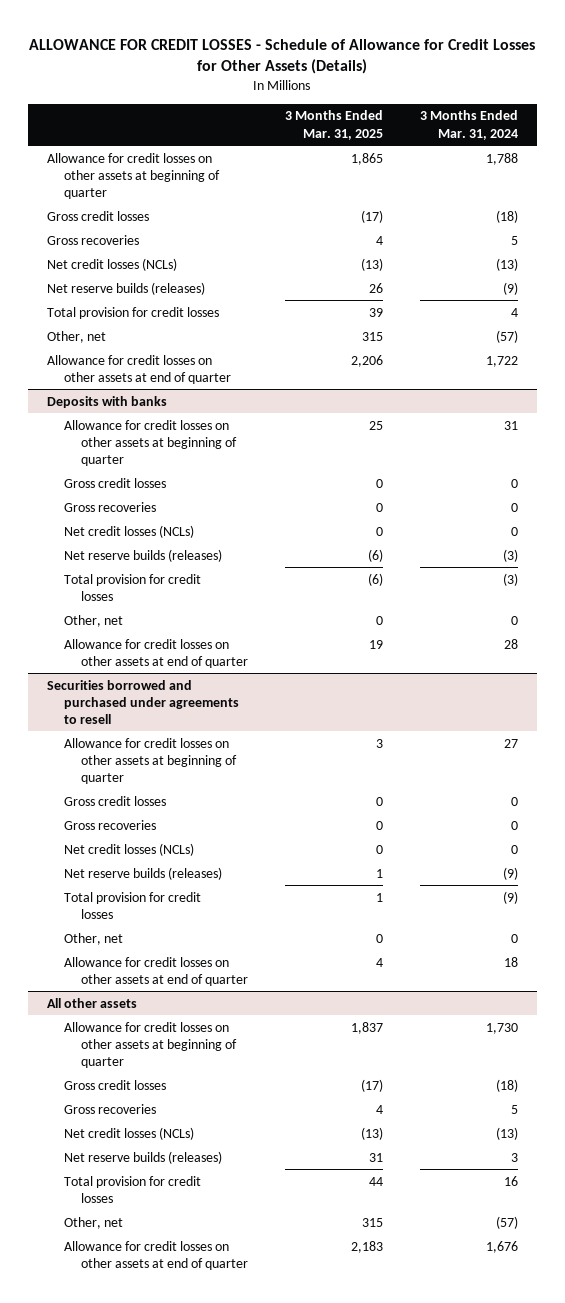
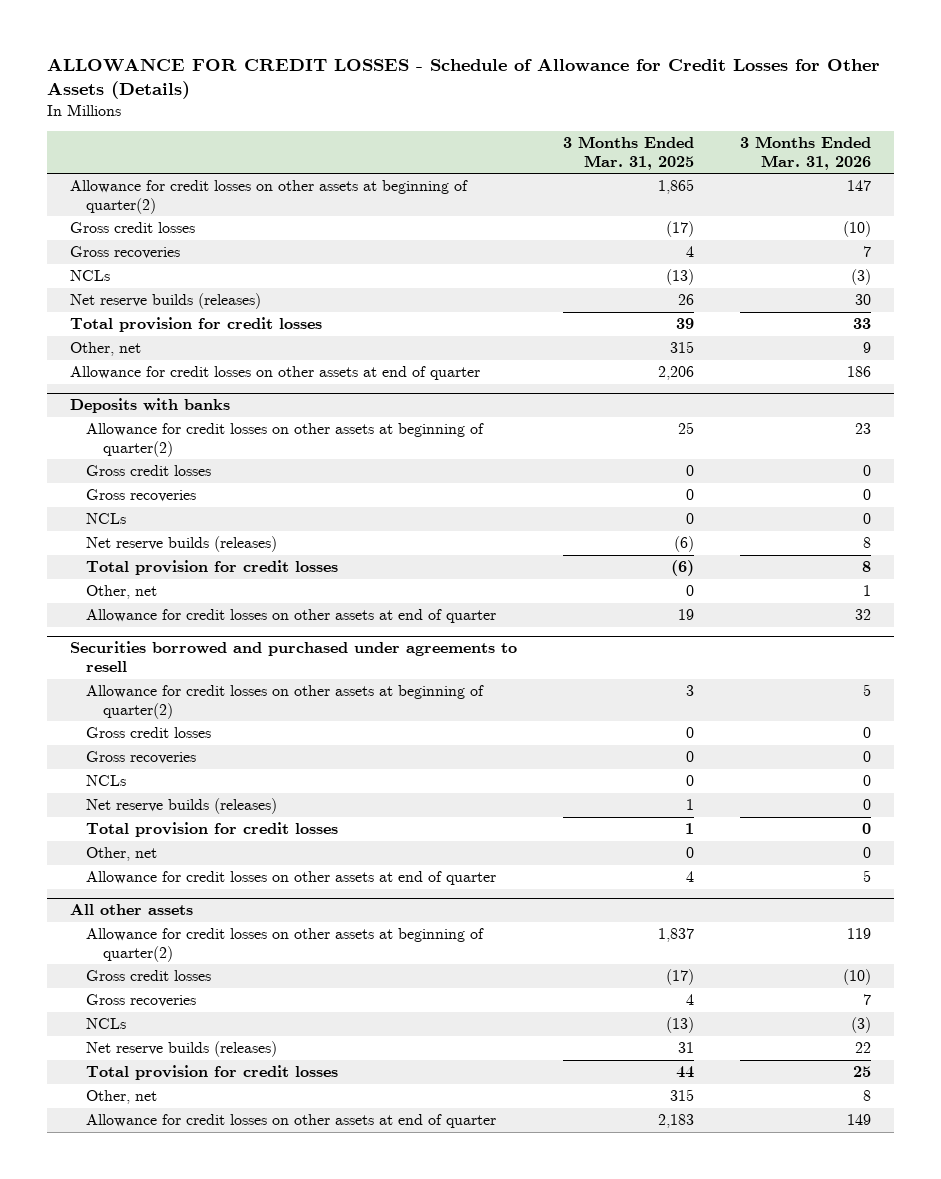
[420,110,519,140] 3 Months Ended Mar. 31, 2024 -> none
none -> [740,136,872,170] 3 Months Ended Mar. 31, 2026
[46,152,220,199] Allowance for credit losses on other assets at beginning of quarter -> [69,180,468,214] Allowance for credit losses on other assets at beginning of quarter(2)
[46,257,177,271] Net credit losses (NCLs) -> [69,270,110,282] NCLs
[63,419,237,466] Allowance for credit losses on other assets at beginning of quarter -> [86,423,485,457] Allowance for credit losses on other assets at beginning of quarter(2)
[63,524,194,538] Net credit losses (NCLs) -> [86,513,127,525] NCLs
[63,737,237,784] Allowance for credit losses on other assets at beginning of quarter -> [86,685,485,719] Allowance for credit losses on other assets at beginning of quarter(2)
[63,842,194,856] Net credit losses (NCLs) -> [86,775,127,787] NCLs
[63,1021,237,1068] Allowance for credit losses on other assets at beginning of quarter -> [86,928,485,962] Allowance for credit losses on other assets at beginning of quarter(2)
[63,1126,194,1140] Net credit losses (NCLs) -> [86,1018,127,1030] NCLs

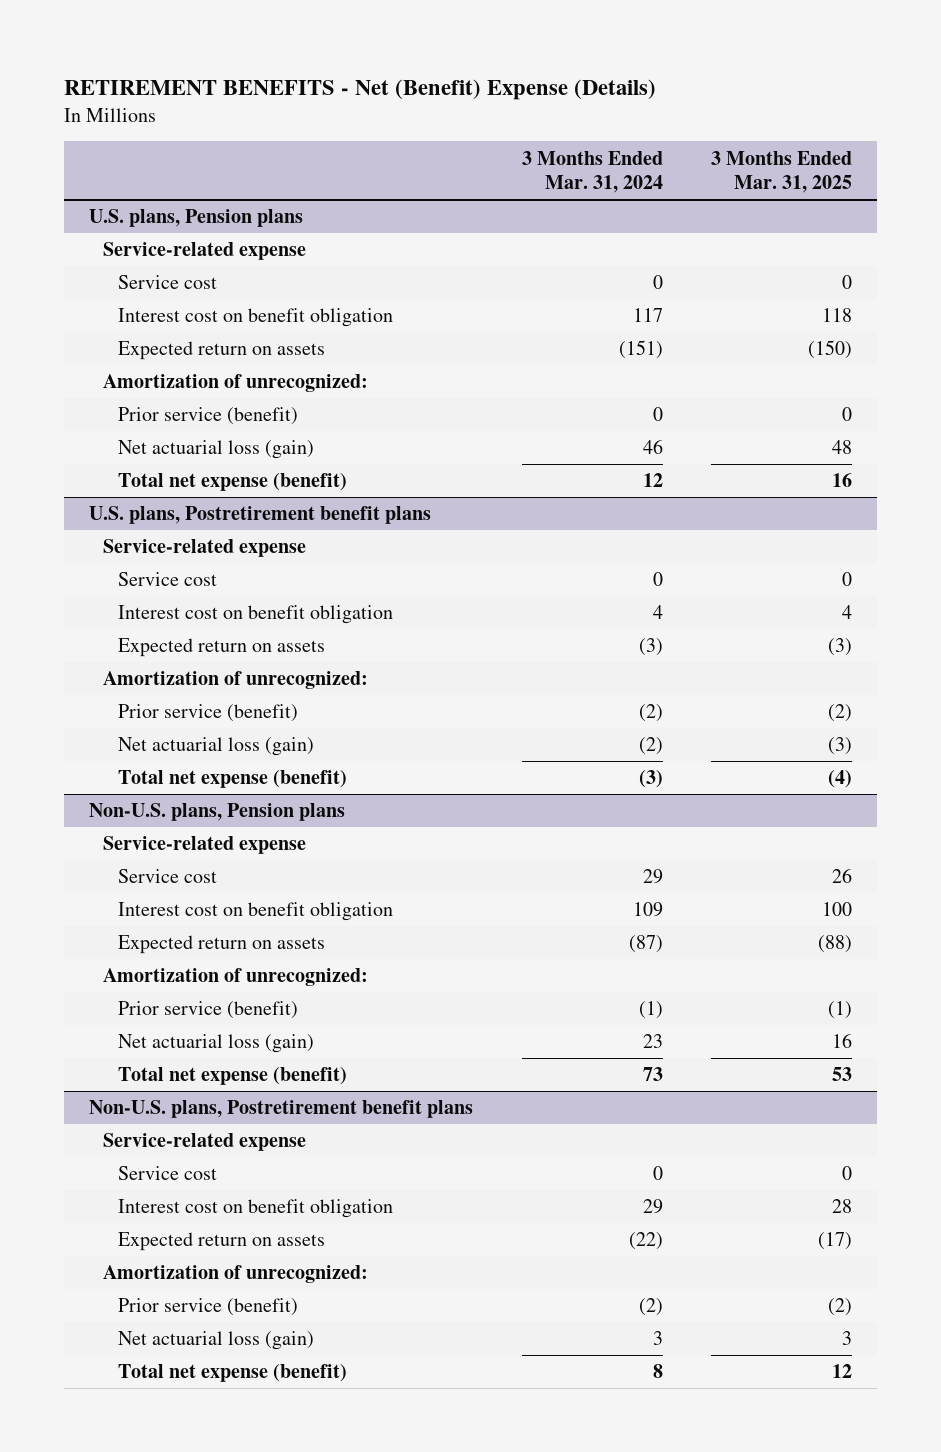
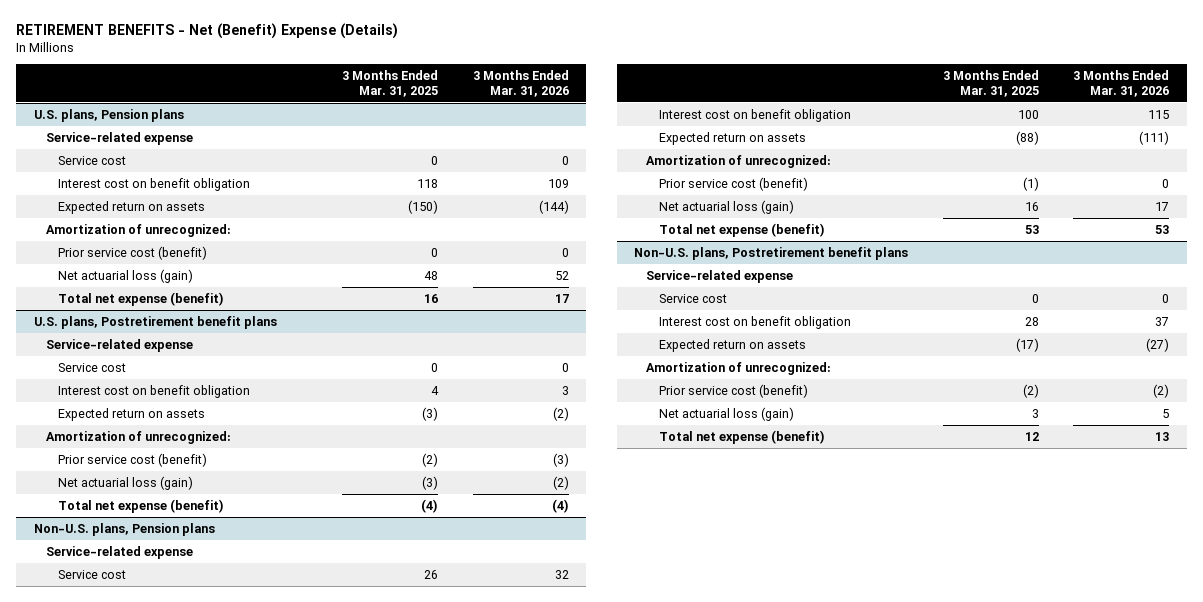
[521,150,663,194] 3 Months Ended Mar. 31, 2024 -> none
none -> [472,69,569,97] 3 Months Ended Mar. 31, 2026
[118,407,299,426] Prior service (benefit) -> [58,245,208,260] Prior service cost (benefit)
[118,704,299,723] Prior service (benefit) -> [58,452,208,467] Prior service cost (benefit)
[118,1001,299,1020] Prior service (benefit) -> [658,176,808,191] Prior service cost (benefit)
[118,1298,299,1317] Prior service (benefit) -> [658,383,808,398] Prior service cost (benefit)

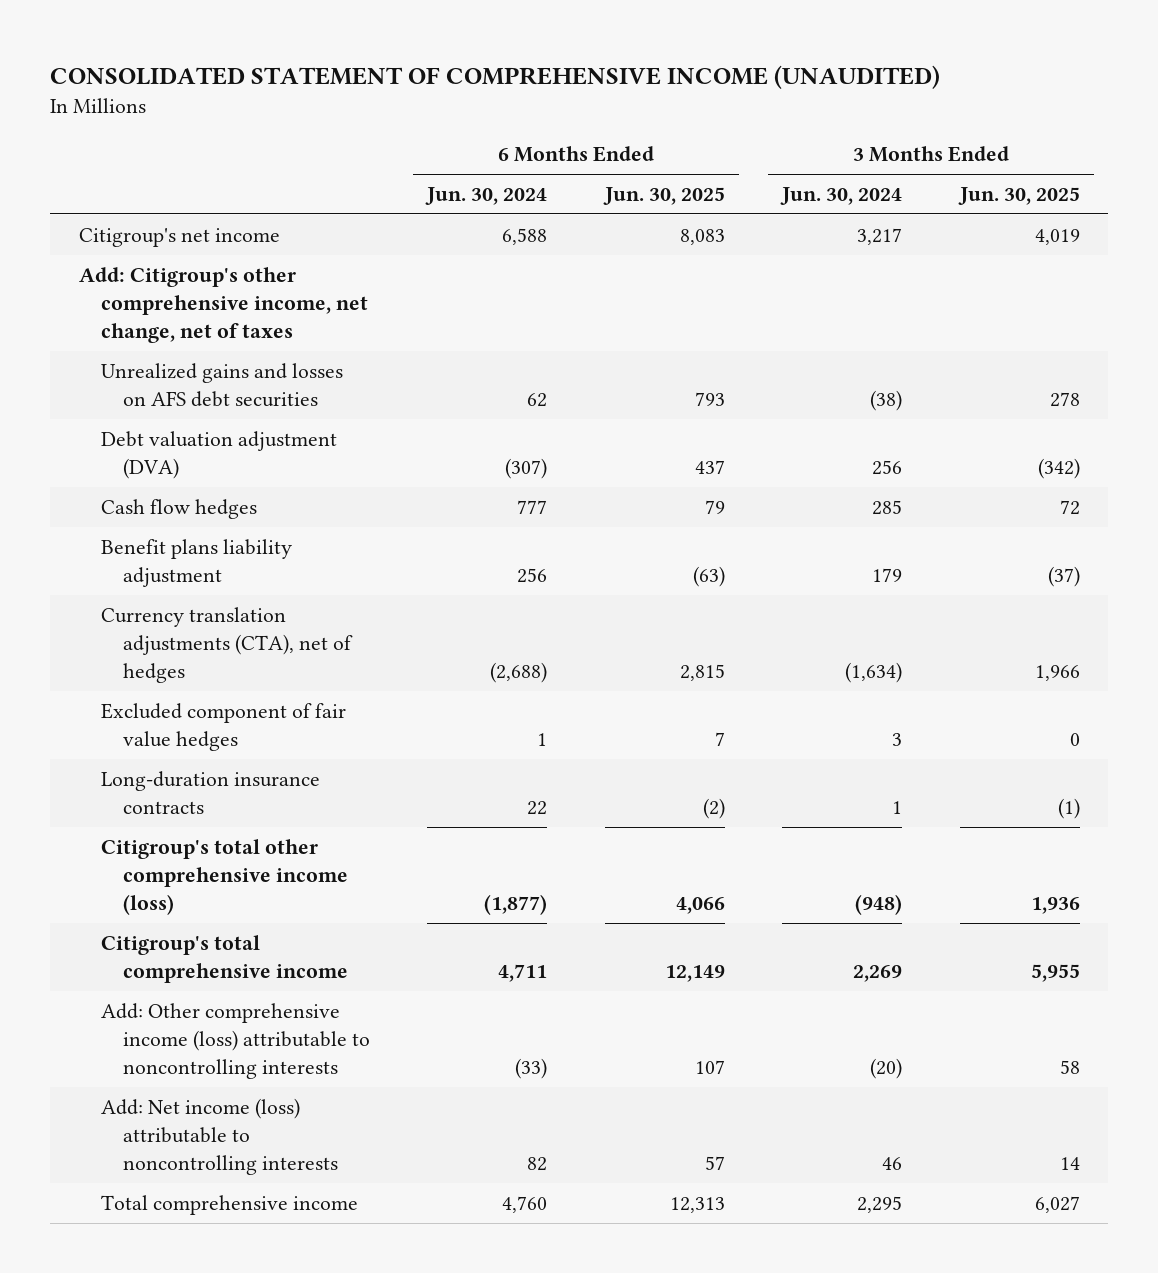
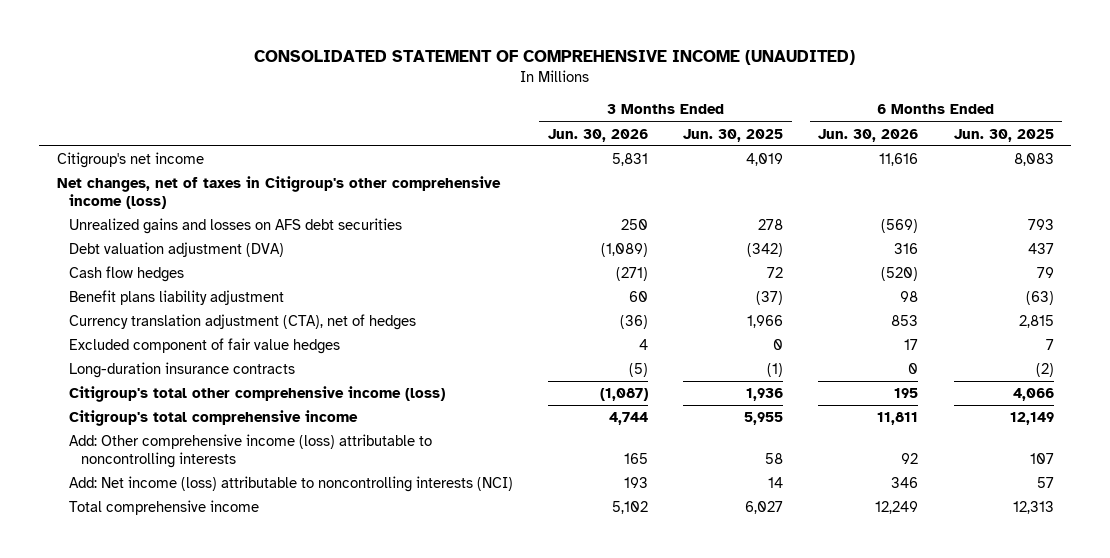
[425,186,548,205] Jun. 30, 2024 -> none
[780,186,903,205] Jun. 30, 2024 -> none
none -> [548,128,649,142] Jun. 30, 2026
none -> [818,128,919,142] Jun. 30, 2026
[78,266,368,343] Add: Citigroup's other comprehensive income, net change, net of taxes -> [56,176,501,210] Net changes, net of taxes in Citigroup's other comprehensive income (loss)
[100,606,353,683] Currency translation adjustments (CTA), net of hedges -> [68,314,416,331] Currency translation adjustment (CTA), net of hedges
[100,1097,338,1175] Add: Net income (loss) attributable to noncontrolling interests -> [68,476,513,493] Add: Net income (loss) attributable to noncontrolling interests (NCI)

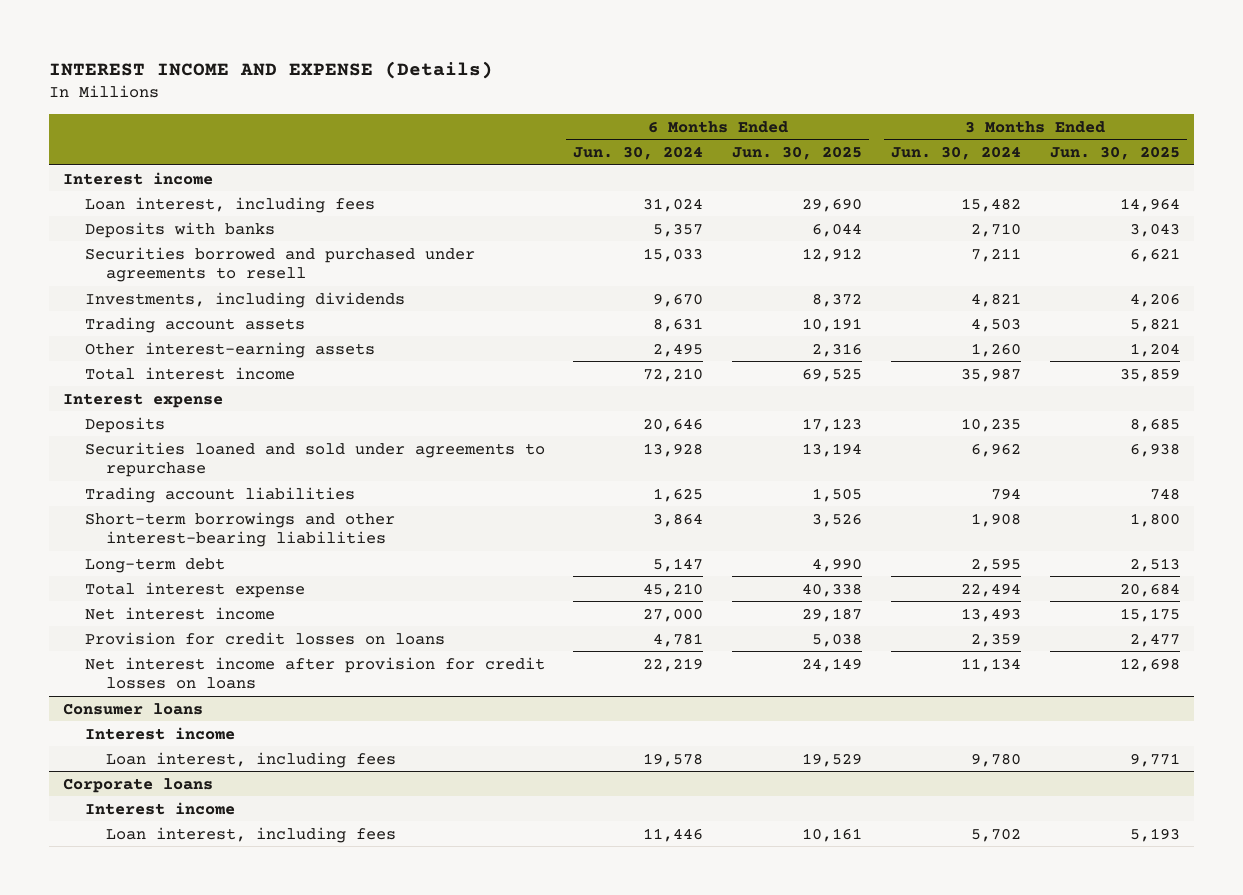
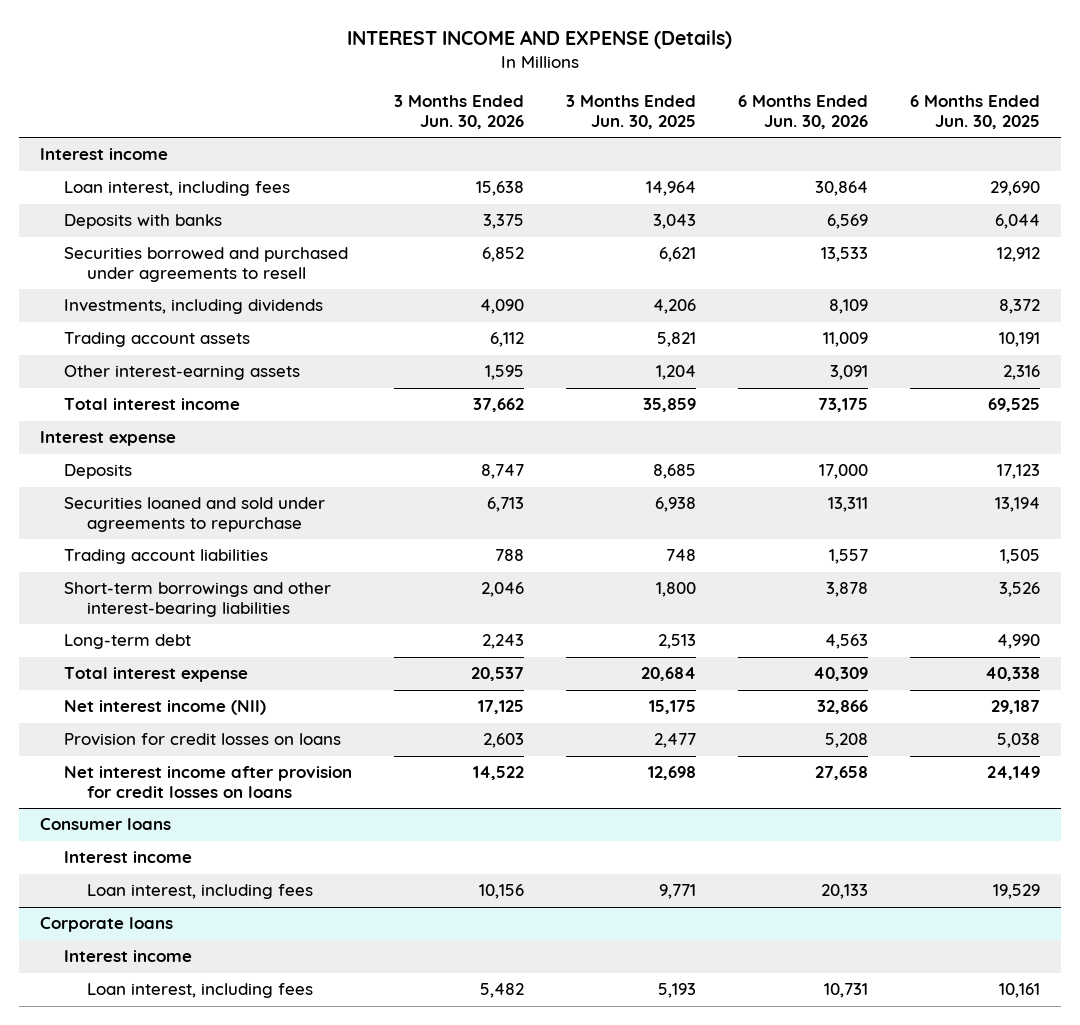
[573,145,704,160] Jun. 30, 2024 -> none
[890,145,1021,160] Jun. 30, 2024 -> none
none -> [393,95,524,129] 3 Months Ended Jun. 30, 2026
none -> [737,95,868,129] 6 Months Ended Jun. 30, 2026
[84,606,275,620] Net interest income -> [63,700,266,716] Net interest income (NII)

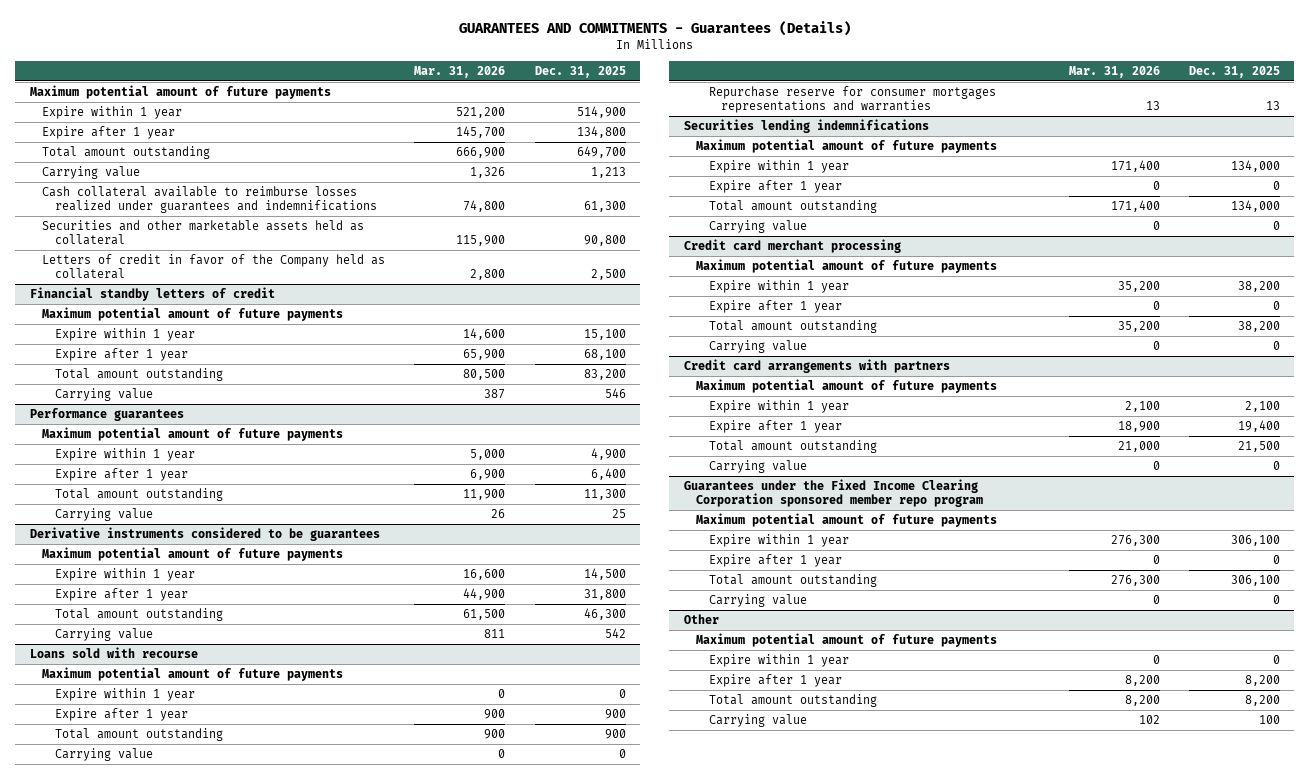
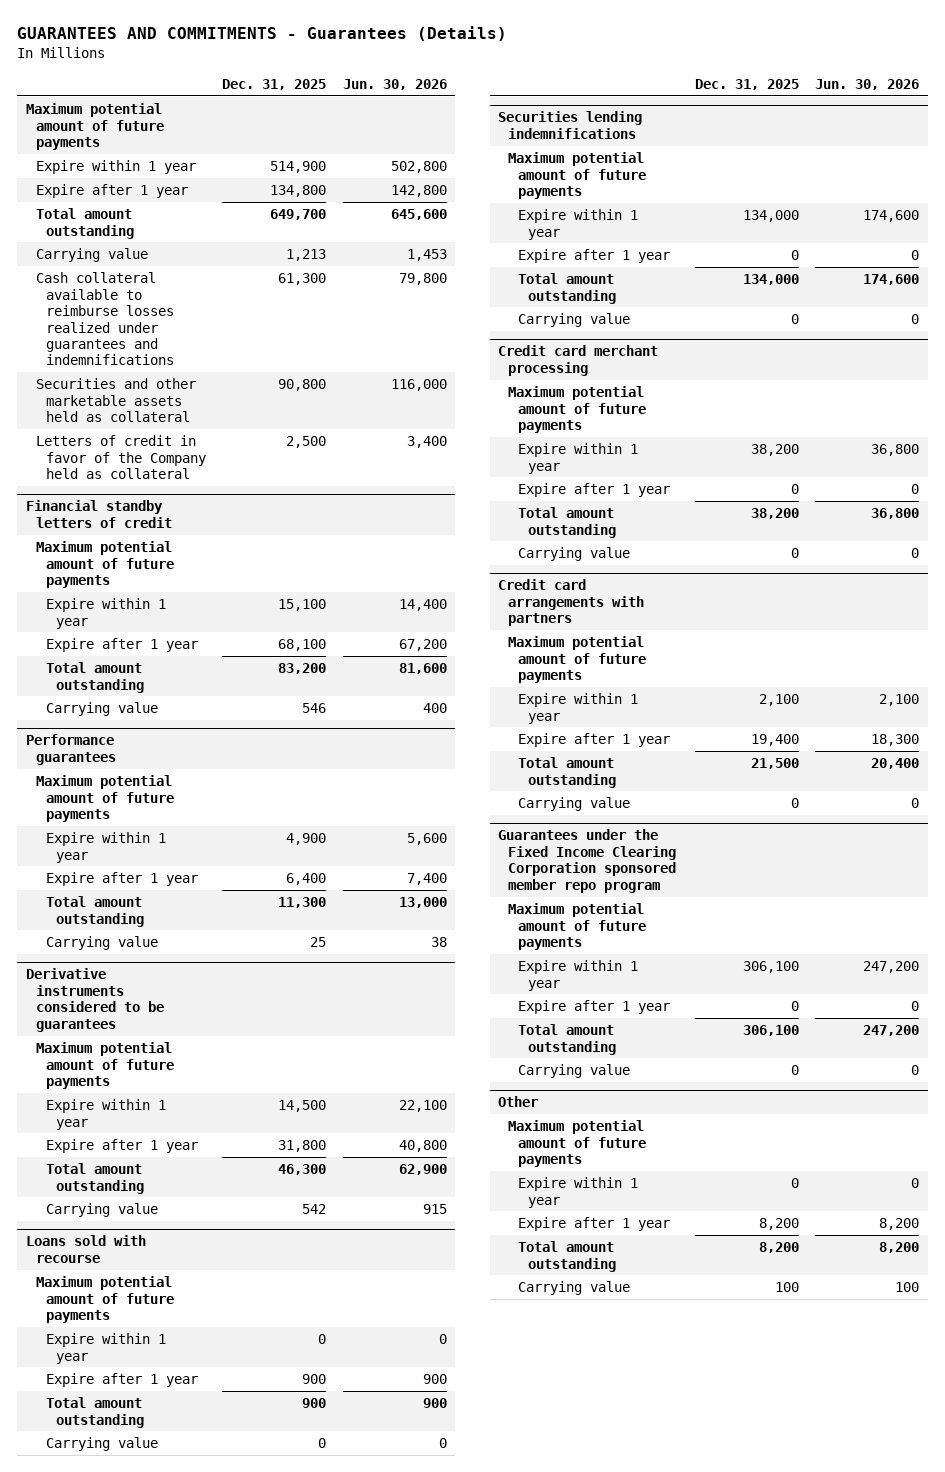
[414,65,506,78] Mar. 31, 2026 -> none
none -> [342,79,447,91] Jun. 30, 2026
[708,86,996,114] Repurchase reserve for consumer mortgages representations and warranties -> none

